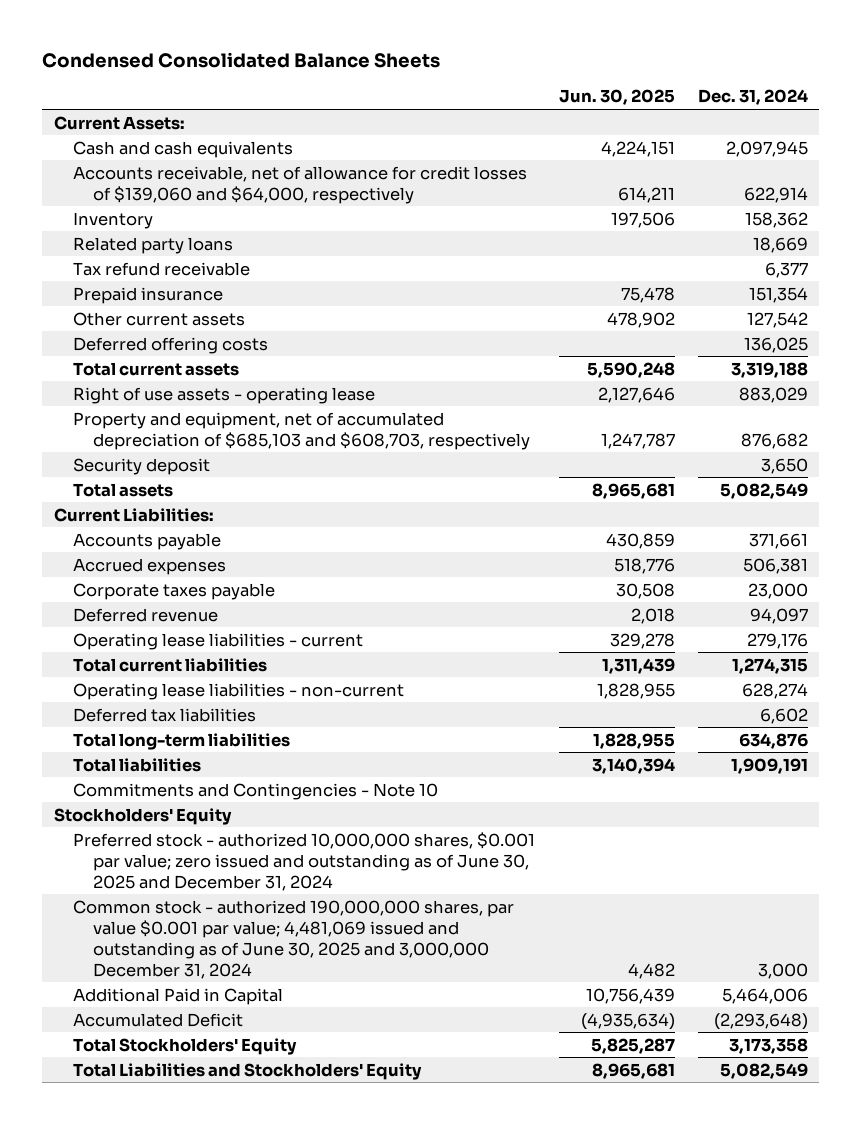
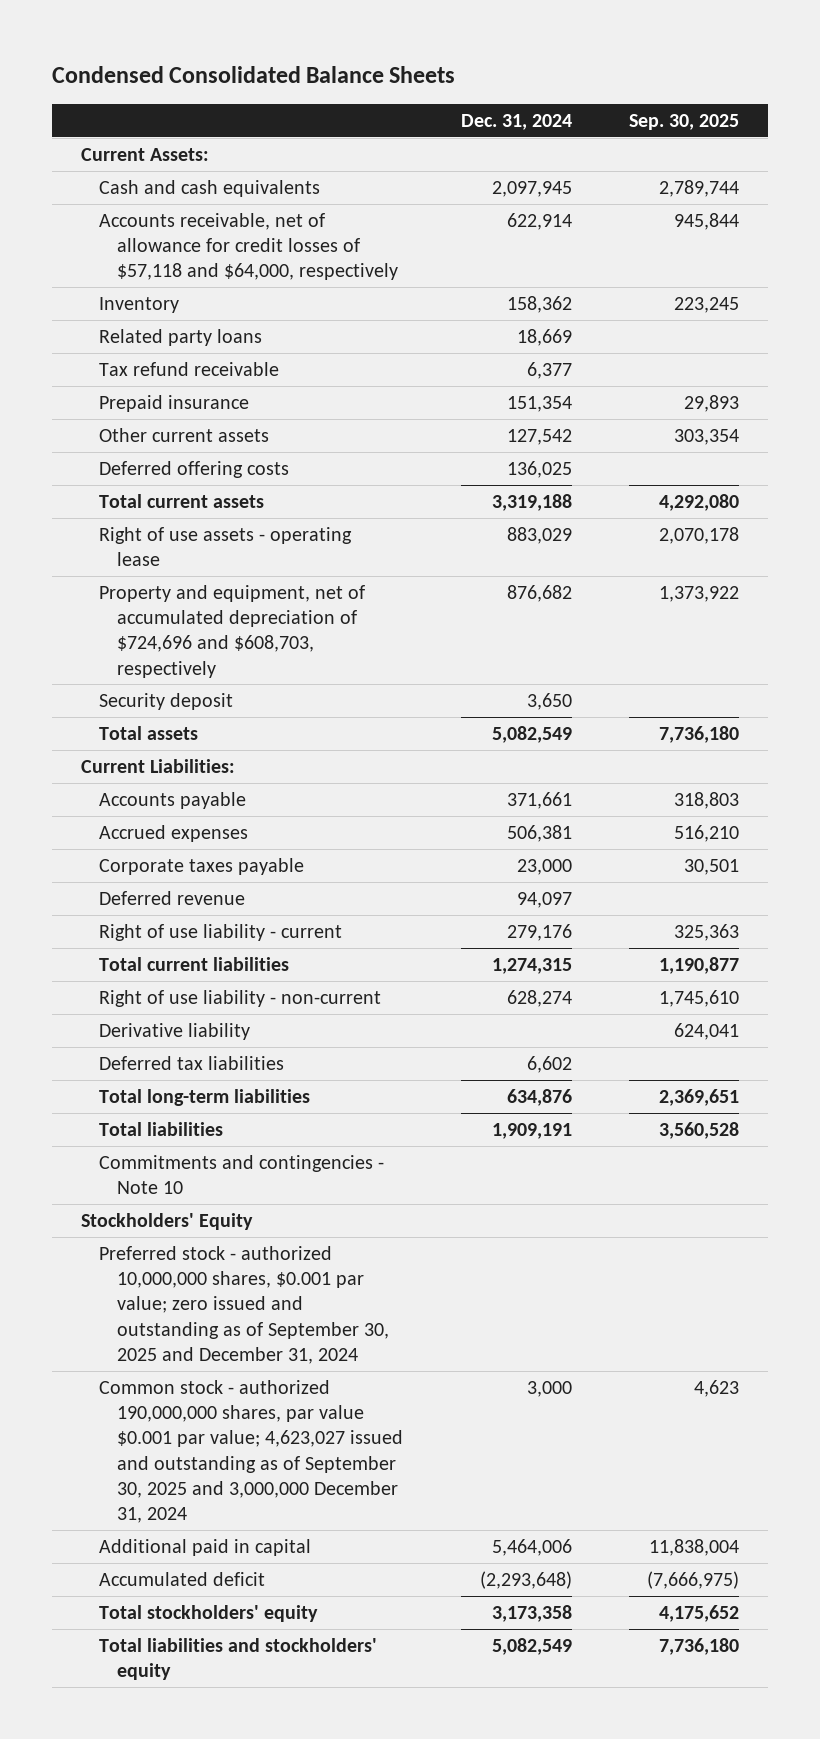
[558,89,675,106] Jun. 30, 2025 -> none
none -> [629,113,740,130] Sep. 30, 2025
[73,165,528,204] Accounts receivable, net of allowance for credit losses of $139,060 and $64,000, respectively -> [98,213,398,281] Accounts receivable, net of allowance for credit losses of $57,118 and $64,000, respectively
[73,411,531,450] Property and equipment, net of accumulated depreciation of $685,103 and $608,703, respectively -> [98,585,365,678] Property and equipment, net of accumulated depreciation of $724,696 and $608,703, respectively
[73,632,364,650] Operating lease liabilities - current -> [98,924,342,942] Right of use liability - current
[73,682,405,700] Operating lease liabilities - non-current -> [98,990,381,1008] Right of use liability - non-current
none -> [98,1023,250,1041] Derivative liability
[73,782,439,800] Commitments and Contingencies - Note 10 -> [98,1155,384,1195] Commitments and contingencies - Note 10
[73,831,536,891] Preferred stock - authorized 10,000,000 shares, $0.001 par value; zero issued and outstanding as of June 30, 2025 and December 31, 2024 -> [98,1246,389,1364] Preferred stock - authorized 10,000,000 shares, $0.001 par value; zero issued and outstanding as of September 30, 2025 and December 31, 2024
[73,899,515,979] Common stock - authorized 190,000,000 shares, par value $0.001 par value; 4,481,069 issued and outstanding as of June 30, 2025 and 3,000,000 December 31, 2024 -> [98,1380,403,1523] Common stock - authorized 190,000,000 shares, par value $0.001 par value; 4,623,027 issued and outstanding as of September 30, 2025 and 3,000,000 December 31, 2024
[73,987,284,1005] Additional Paid in Capital -> [98,1539,311,1557] Additional paid in capital
[73,1012,244,1027] Accumulated Deficit -> [98,1572,265,1587] Accumulated deficit
[73,1037,298,1055] Total Stockholders' Equity -> [98,1605,318,1623] Total stockholders' equity
[73,1062,423,1080] Total Liabilities and Stockholders' Equity -> [98,1638,377,1681] Total liabilities and stockholders' equity

